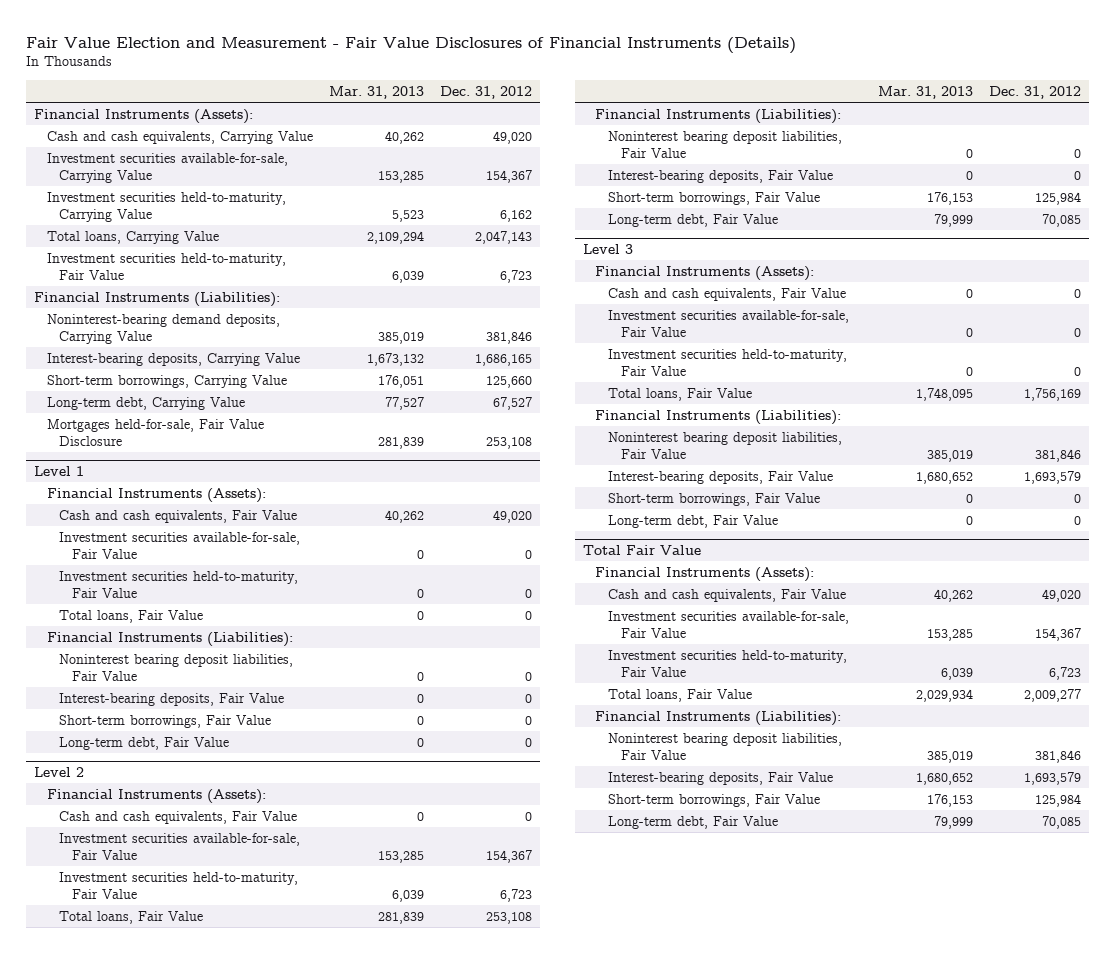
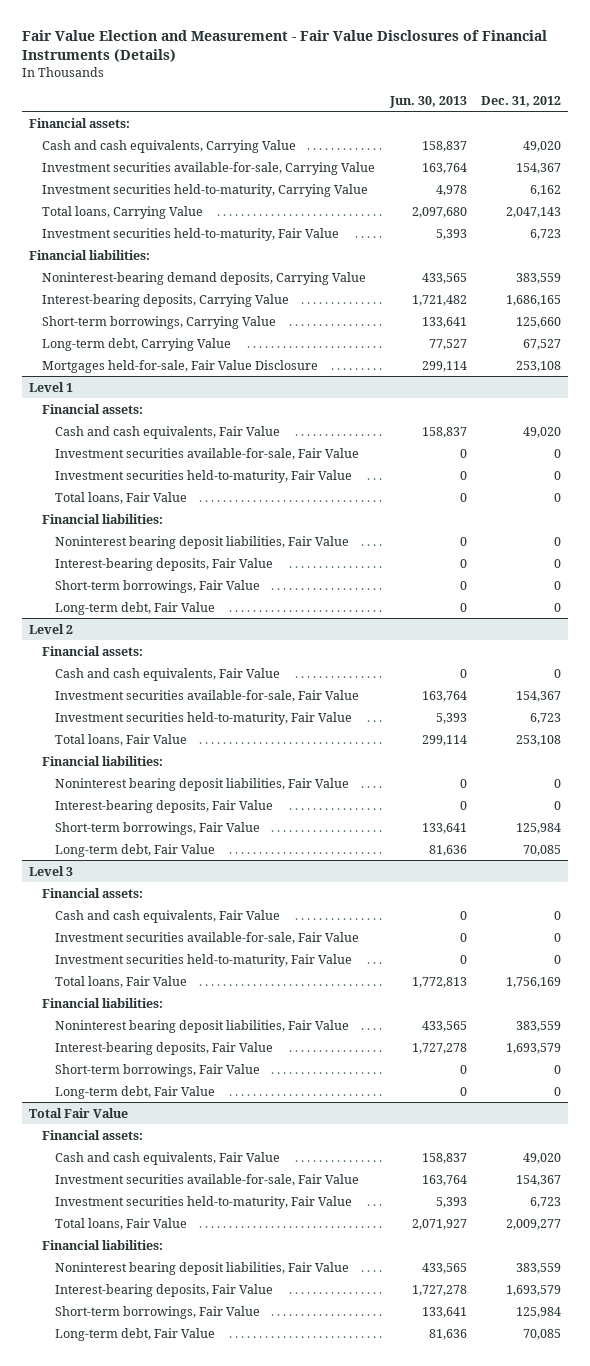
[328,86,424,100] Mar. 31, 2013 -> none
none -> [388,95,467,108] Jun. 30, 2013
[33,108,253,124] Financial Instruments (Assets): -> [29,117,131,128] Financial assets:
[33,291,280,307] Financial Instruments (Liabilities): -> [29,249,151,260] Financial liabilities:
[485,330,532,344] 381,846 -> [516,272,562,284] 383,559
[46,487,266,503] Financial Instruments (Assets): -> [42,403,144,414] Financial assets:
[46,631,293,647] Financial Instruments (Liabilities): -> [42,513,164,524] Financial liabilities:
[46,788,266,804] Financial Instruments (Assets): -> [42,645,144,656] Financial assets:
[595,108,842,124] Financial Instruments (Liabilities): -> [42,755,164,766] Financial liabilities:
[595,265,815,281] Financial Instruments (Assets): -> [42,887,144,898] Financial assets:
[595,409,842,425] Financial Instruments (Liabilities): -> [42,997,164,1008] Financial liabilities:
[1034,448,1081,462] 381,846 -> [516,1020,562,1032] 383,559
[595,566,815,582] Financial Instruments (Assets): -> [42,1129,144,1140] Financial assets:
[595,710,842,726] Financial Instruments (Liabilities): -> [42,1239,164,1250] Financial liabilities:
[1034,749,1081,763] 381,846 -> [516,1262,562,1274] 383,559

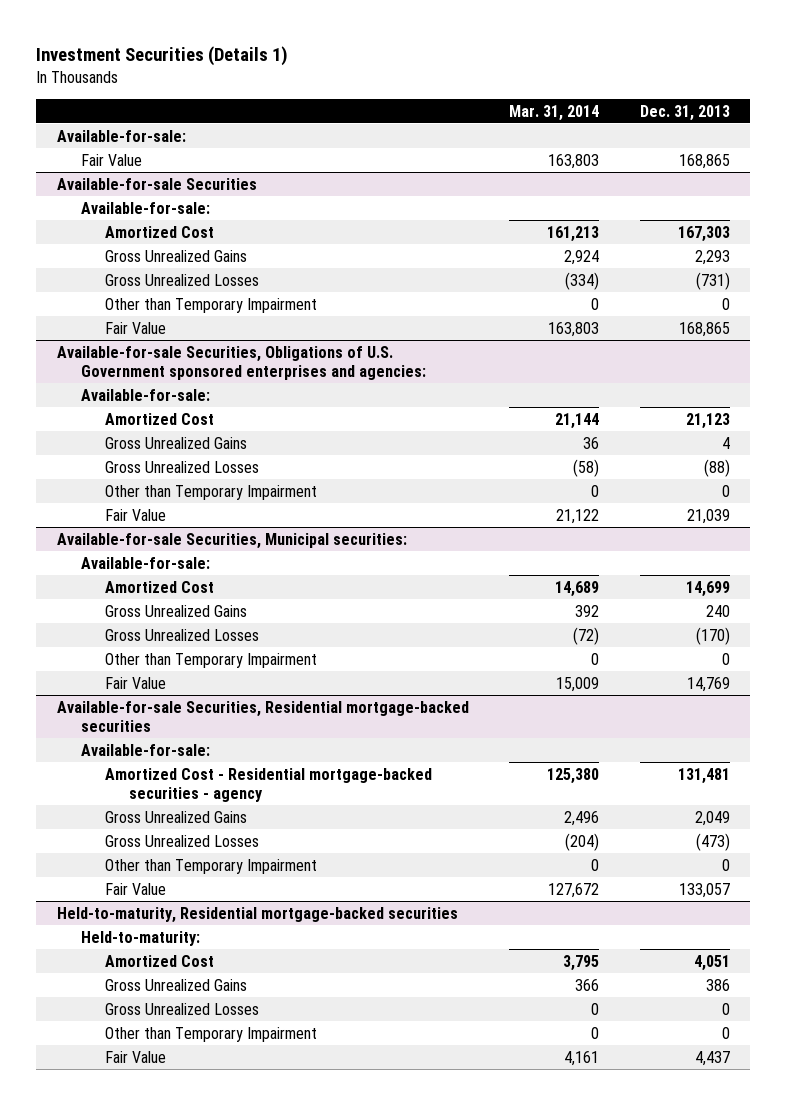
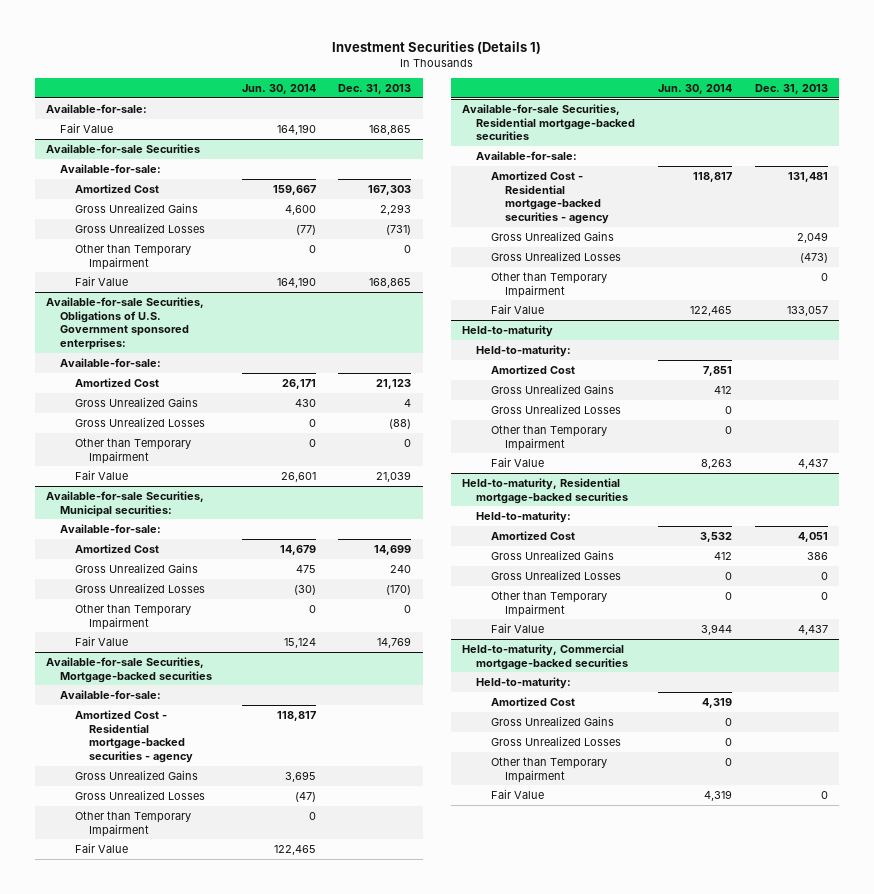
[509,104,600,121] Mar. 31, 2014 -> none
none -> [241,84,316,95] Jun. 30, 2014
[56,345,426,381] Available-for-sale Securities, Obligations of U.S. Government sponsored enterprises and agencies: -> [45,296,204,350] Available-for-sale Securities, Obligations of U.S. Government sponsored enterprises:
none -> [45,656,213,683] Available-for-sale Securities, Mortgage-backed securities
none -> [60,689,162,699] Available-for-sale:
none -> [74,709,193,763] Amortized Cost - Residential mortgage-backed securities - agency
none -> [74,769,198,780] Gross Unrealized Gains
none -> [74,789,205,800] Gross Unrealized Losses
none -> [74,810,191,837] Other than Temporary Impairment
none -> [74,842,128,853] Fair Value
none -> [462,324,554,337] Held-to-maturity
none -> [476,344,572,357] Held-to-maturity:
none -> [490,364,575,374] Amortized Cost
none -> [490,383,614,394] Gross Unrealized Gains
none -> [490,403,621,414] Gross Unrealized Losses
none -> [490,424,607,451] Other than Temporary Impairment
none -> [490,456,544,467] Fair Value
none -> [462,643,629,670] Held-to-maturity, Commercial mortgage-backed securities
none -> [476,676,572,689] Held-to-maturity:
none -> [490,696,575,706] Amortized Cost
none -> [490,715,614,726] Gross Unrealized Gains
none -> [490,735,621,746] Gross Unrealized Losses
none -> [490,756,607,783] Other than Temporary Impairment
none -> [490,788,544,799] Fair Value

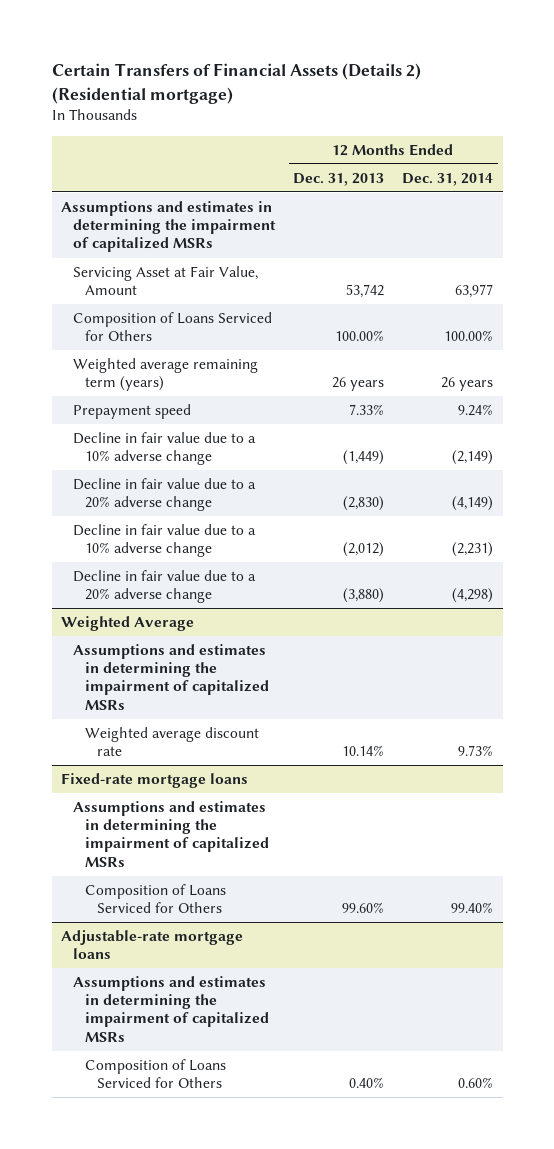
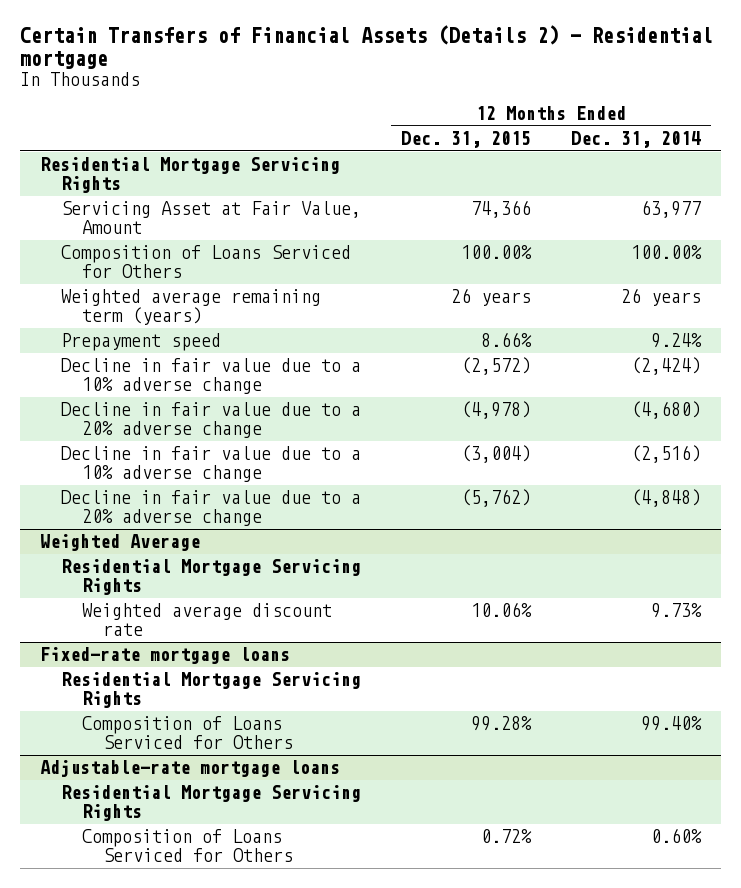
[51,62,421,104] Certain Transfers of Financial Assets (Details 2) (Residential mortgage) -> [19,24,713,69] Certain Transfers of Financial Assets (Details 2) - Residential mortgage
[293,172,385,186] Dec. 31, 2013 -> none
none -> [400,131,531,149] Dec. 31, 2015
[61,201,276,253] Assumptions and estimates in determining the impairment of capitalized MSRs -> [39,157,340,193] Residential Mortgage Servicing Rights
[452,450,494,466] (2,149) -> [630,357,701,376] (2,424)
[452,496,494,512] (4,149) -> [630,401,701,420] (4,680)
[452,542,494,558] (2,231) -> [630,445,701,464] (2,516)
[452,588,494,604] (4,298) -> [630,489,701,508] (4,848)
[72,644,269,710] Assumptions and estimates in determining the impairment of capitalized MSRs -> [60,559,361,595] Residential Mortgage Servicing Rights
[72,801,269,867] Assumptions and estimates in determining the impairment of capitalized MSRs -> [60,672,361,708] Residential Mortgage Servicing Rights
[72,976,269,1042] Assumptions and estimates in determining the impairment of capitalized MSRs -> [60,785,361,821] Residential Mortgage Servicing Rights

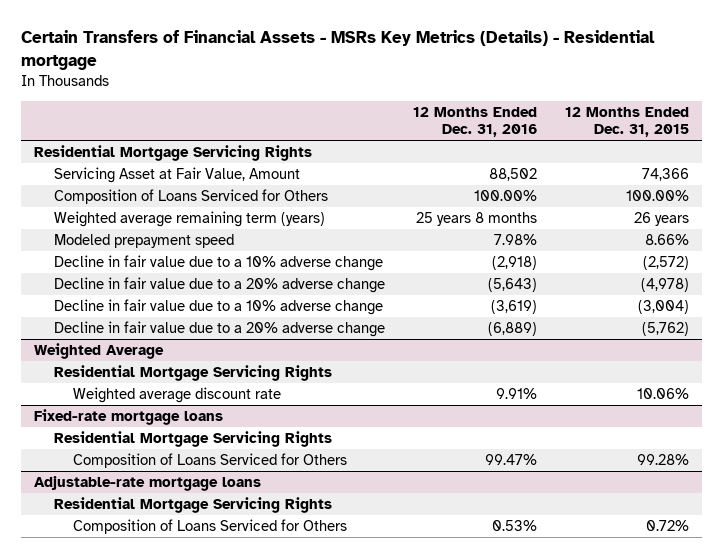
[19,24,713,69] Certain Transfers of Financial Assets (Details 2) - Residential mortgage -> [20,30,655,71] Certain Transfers of Financial Assets - MSRs Key Metrics (Details) - Residential mortgage
[570,131,701,149] Dec. 31, 2014 -> none
none -> [412,106,537,138] 12 Months Ended Dec. 31, 2016
[60,333,221,352] Prepayment speed -> [53,233,234,248] Modeled prepayment speed

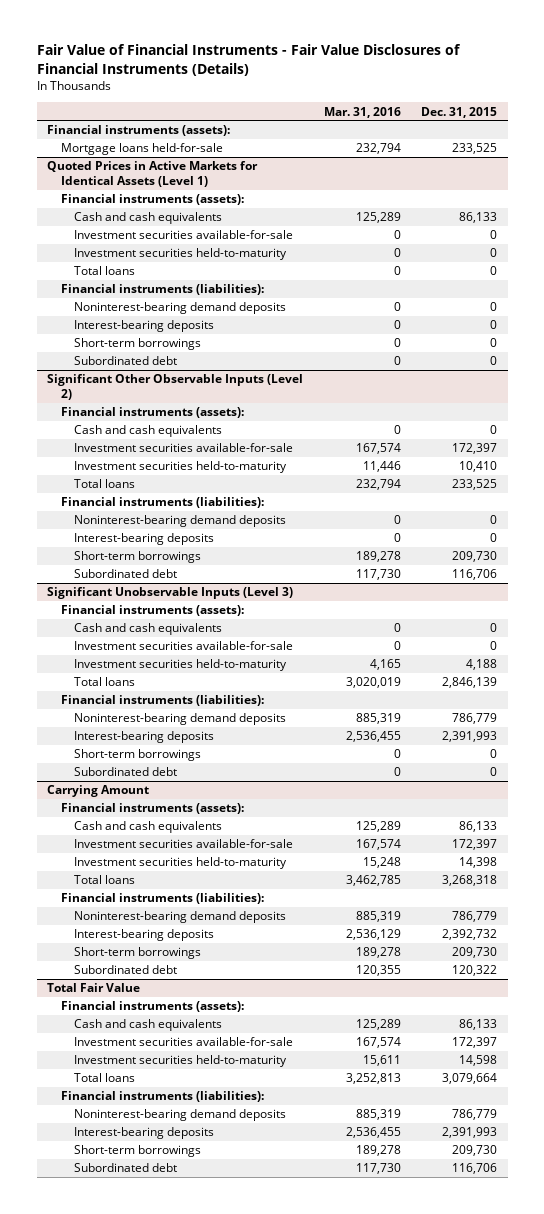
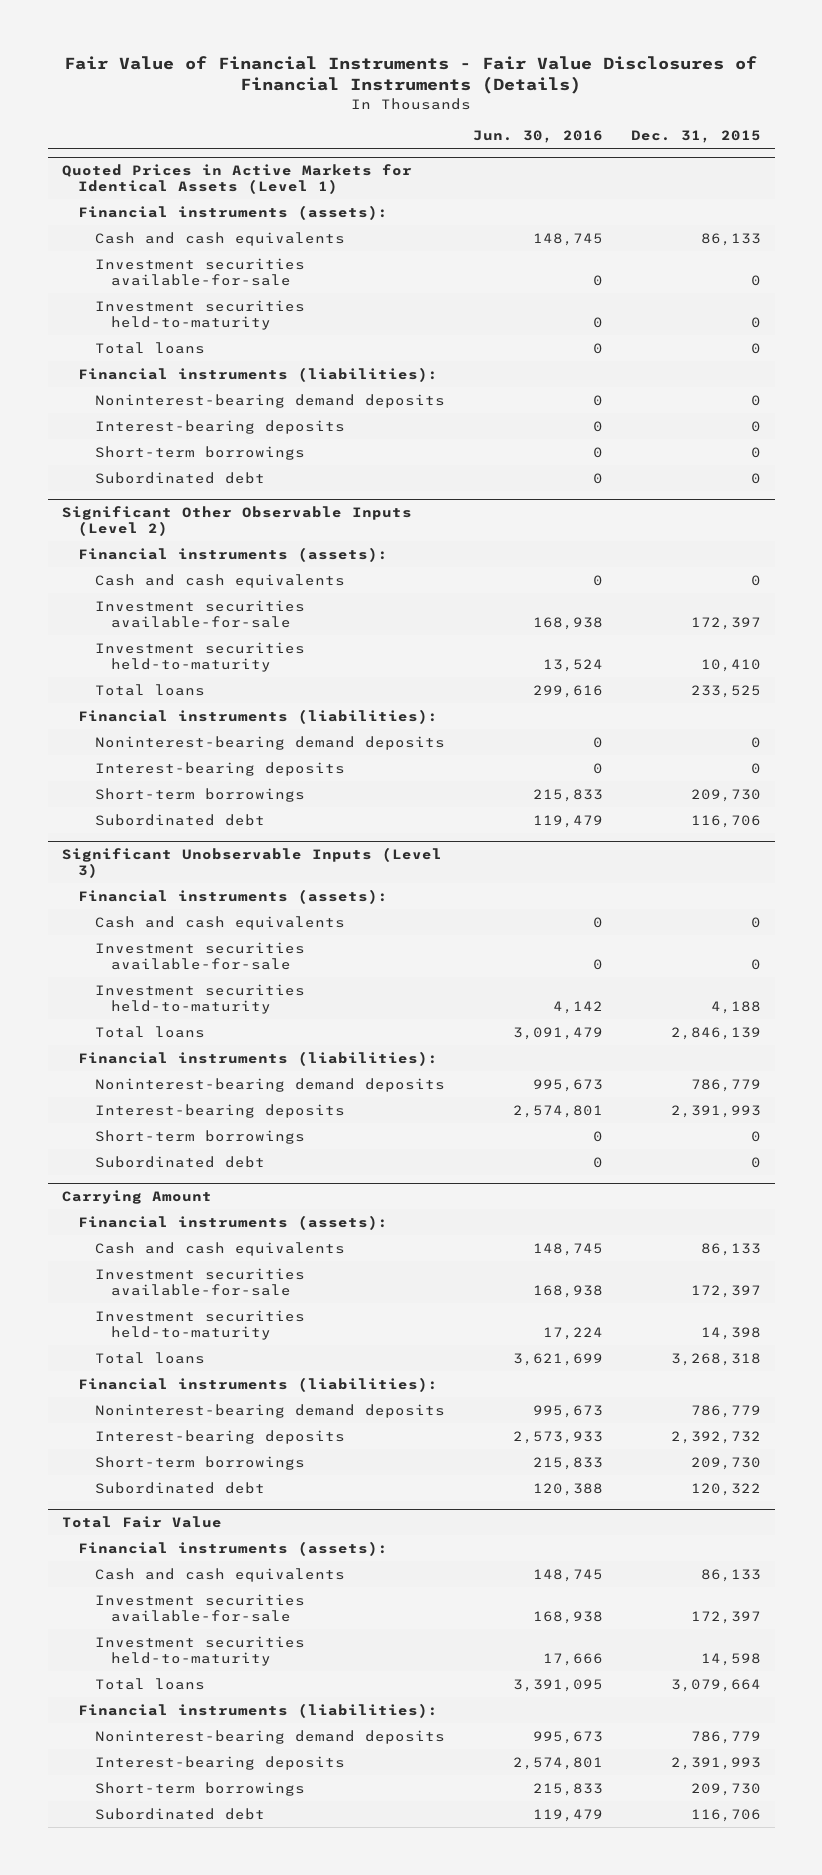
[323,106,401,118] Mar. 31, 2016 -> none
none -> [472,130,603,144] Jun. 30, 2016
[47,125,231,137] Financial instruments (assets): -> none
[60,143,223,156] Mortgage loans held-for-sale -> none

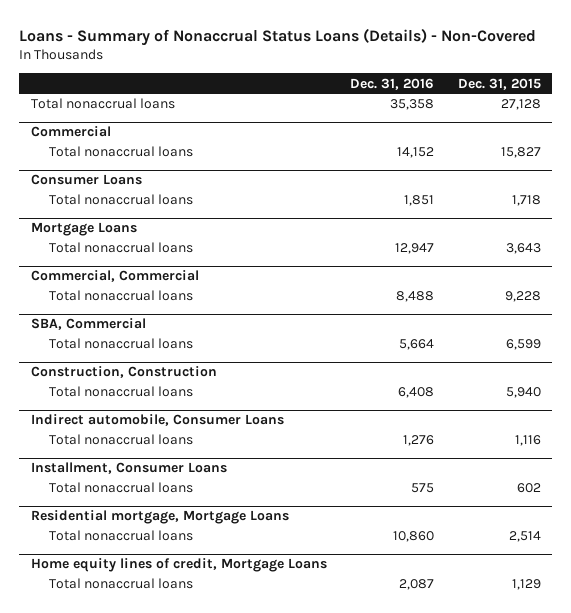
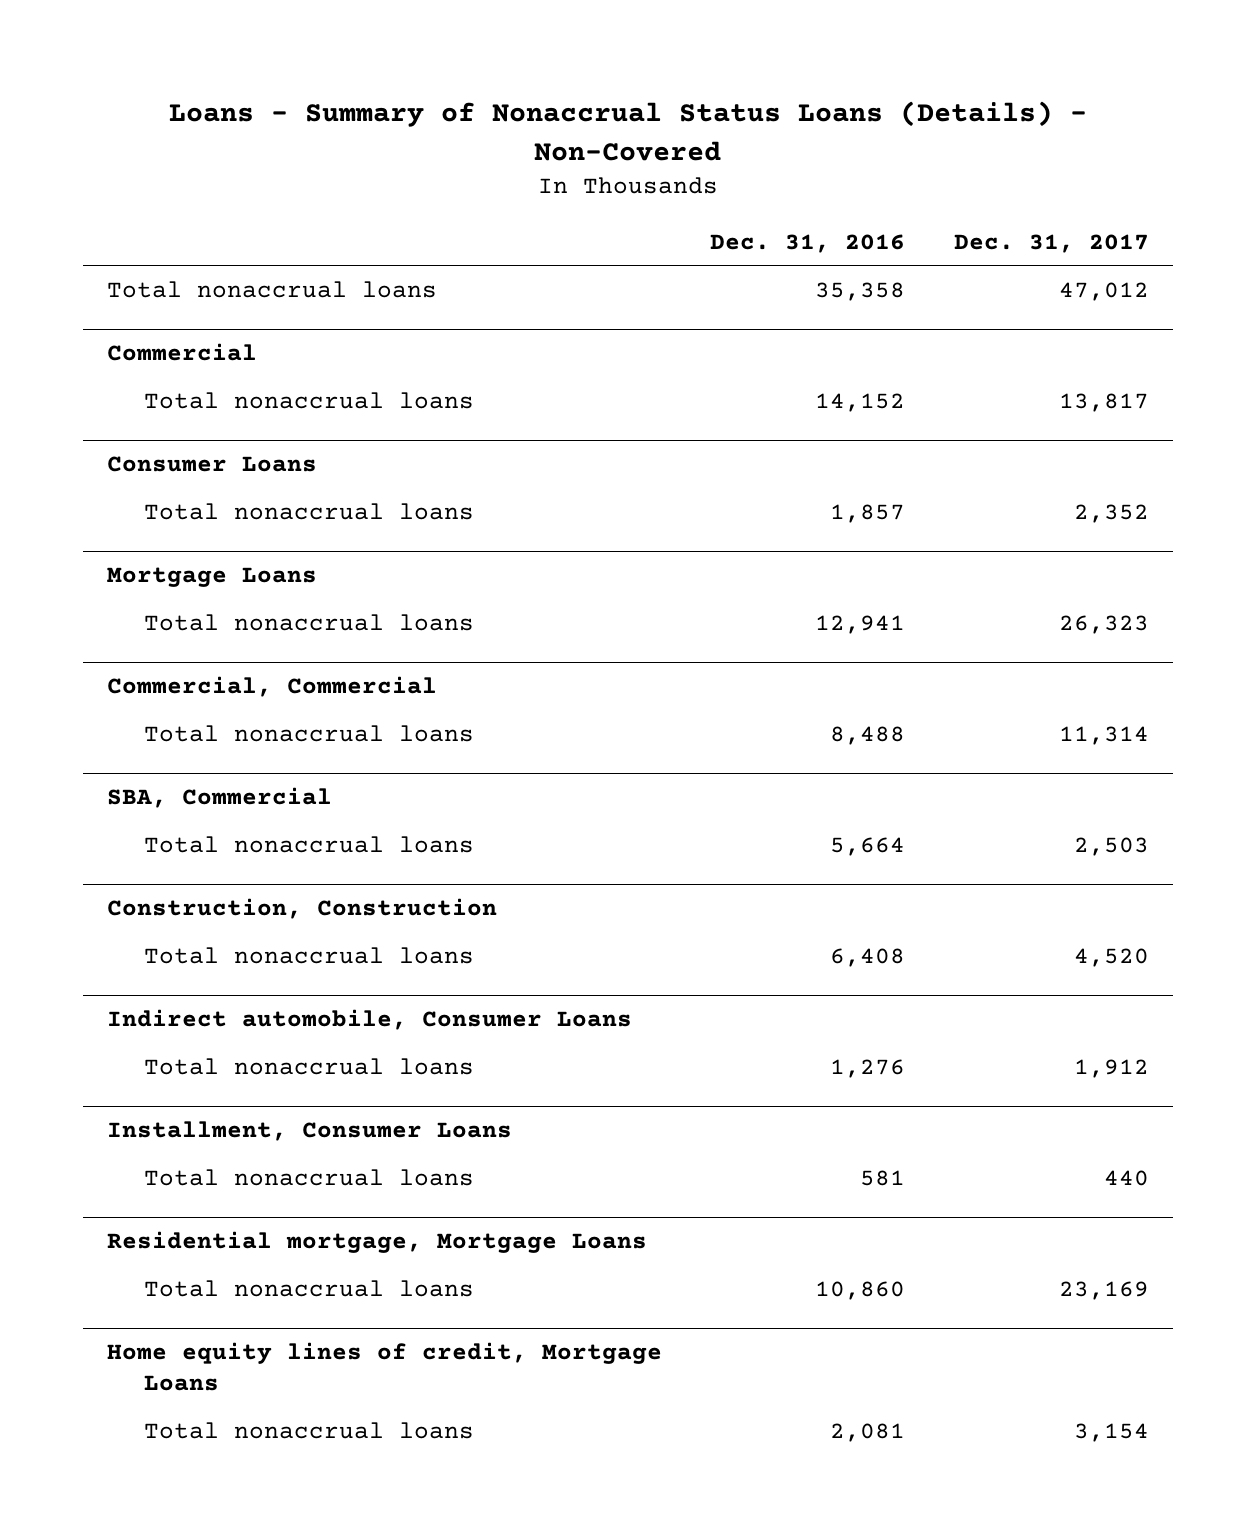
[457,77,541,90] Dec. 31, 2015 -> none
none -> [953,233,1149,253] Dec. 31, 2017
[404,195,435,207] 1,851 -> [830,504,906,524] 1,857
[395,243,435,255] 12,947 -> [815,615,906,635] 12,941
[411,483,435,494] 575 -> [860,1170,906,1187] 581
[399,579,435,591] 2,087 -> [830,1423,906,1443] 2,081

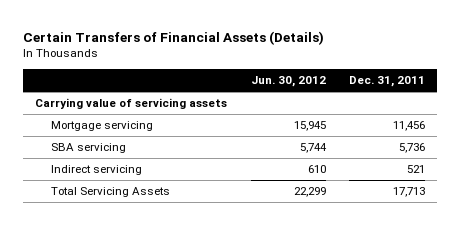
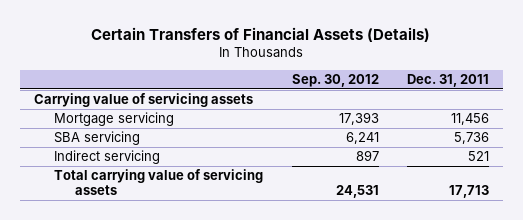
[250,76,326,88] Jun. 30, 2012 -> none
none -> [291,74,379,88] Sep. 30, 2012
[51,187,171,198] Total Servicing Assets -> [54,169,264,196] Total carrying value of servicing assets

